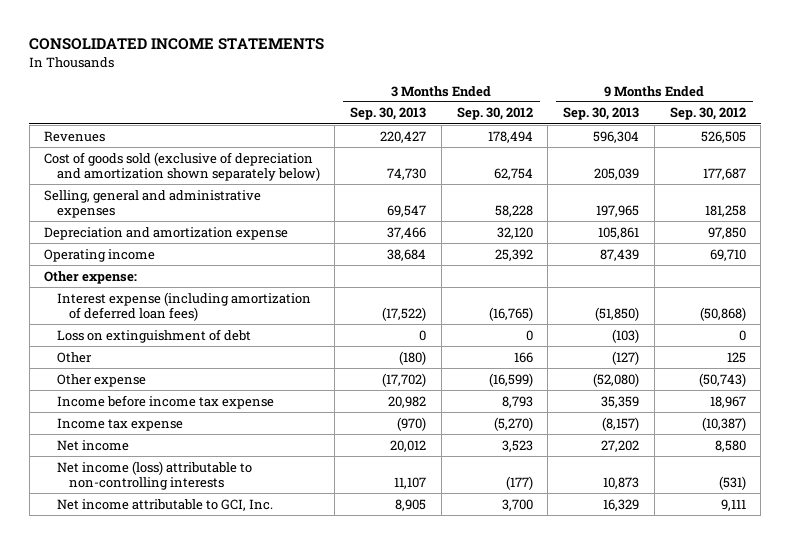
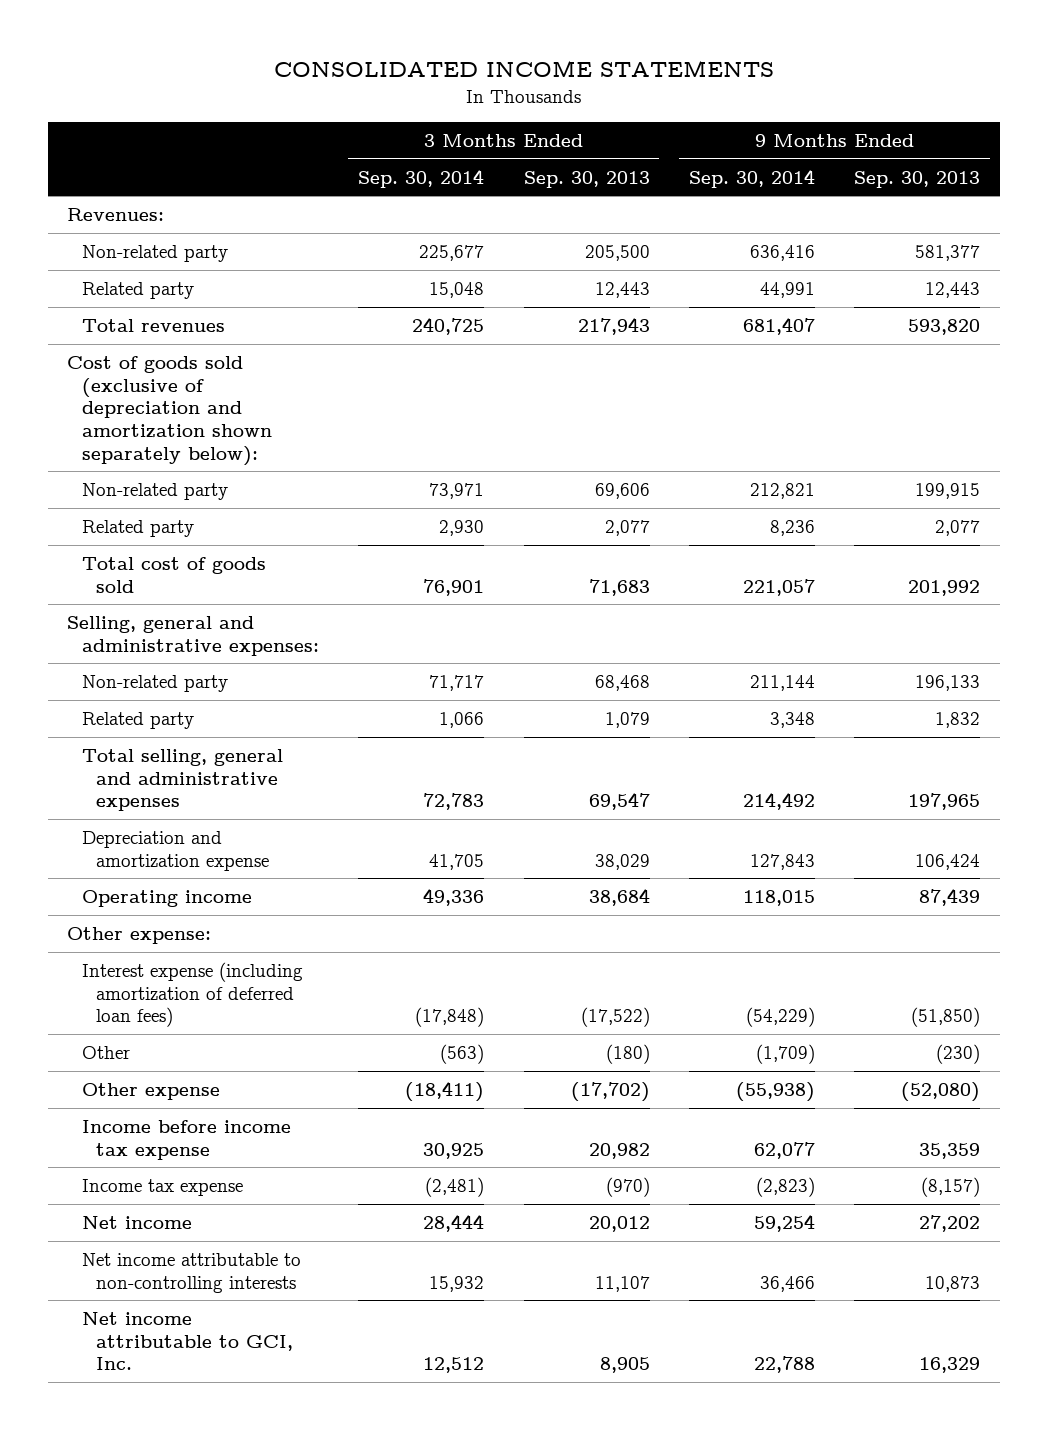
[456,107,533,121] Sep. 30, 2012 -> none
[669,107,746,121] Sep. 30, 2012 -> none
none -> [358,168,485,188] Sep. 30, 2014
none -> [688,168,815,188] Sep. 30, 2014
none -> [67,207,165,221] Revenues:
none -> [81,244,228,262] Non-related party
none -> [81,281,194,299] Related party
[44,130,106,142] Revenues -> [81,318,225,332] Total revenues
[380,130,427,143] 220,427 -> [577,316,650,335] 217,943
[593,130,640,143] 596,304 -> [908,318,981,335] 593,820
none -> [67,355,272,466] Cost of goods sold (exclusive of depreciation and amortization shown separately below):
none -> [81,482,228,500] Non-related party
none -> [81,519,194,537] Related party
[44,151,320,182] Cost of goods sold (exclusive of depreciation and amortization shown separately below) -> [81,556,266,593] Total cost of goods sold
[387,168,427,181] 74,730 -> [588,578,650,596] 71,683
[594,168,640,181] 205,039 -> [908,579,981,596] 201,992
none -> [67,615,319,656] Selling, general and administrative expenses:
none -> [81,674,228,692] Non-related party
none -> [81,711,194,729] Related party
[44,189,262,219] Selling, general and administrative expenses -> [81,748,283,812] Total selling, general and administrative expenses
[387,226,427,239] 37,466 -> [594,853,650,870] 38,029
[598,226,640,239] 105,861 -> [915,853,981,870] 106,424
[56,328,251,343] Loss on extinguishment of debt -> none
[612,350,640,365] (127) -> [936,1043,981,1064] (230)
[56,460,252,491] Net income (loss) attributable to non-controlling interests -> [81,1252,301,1293] Net income attributable to non-controlling interests

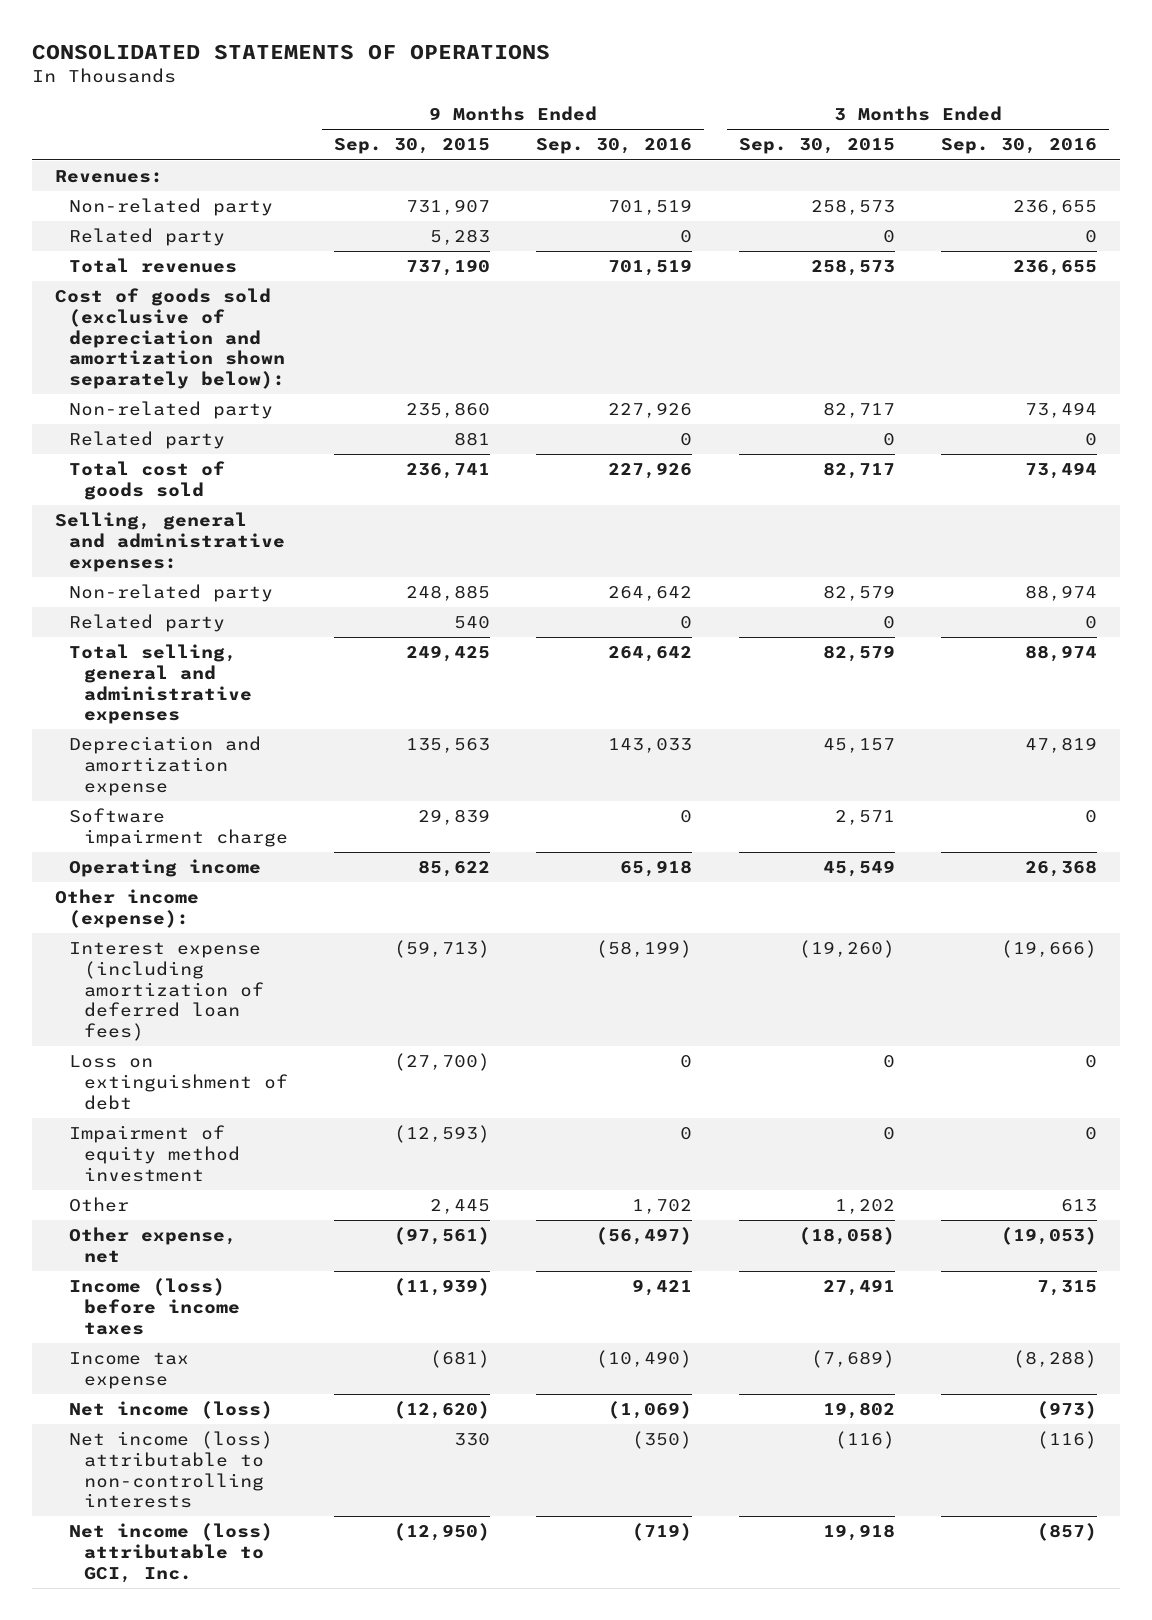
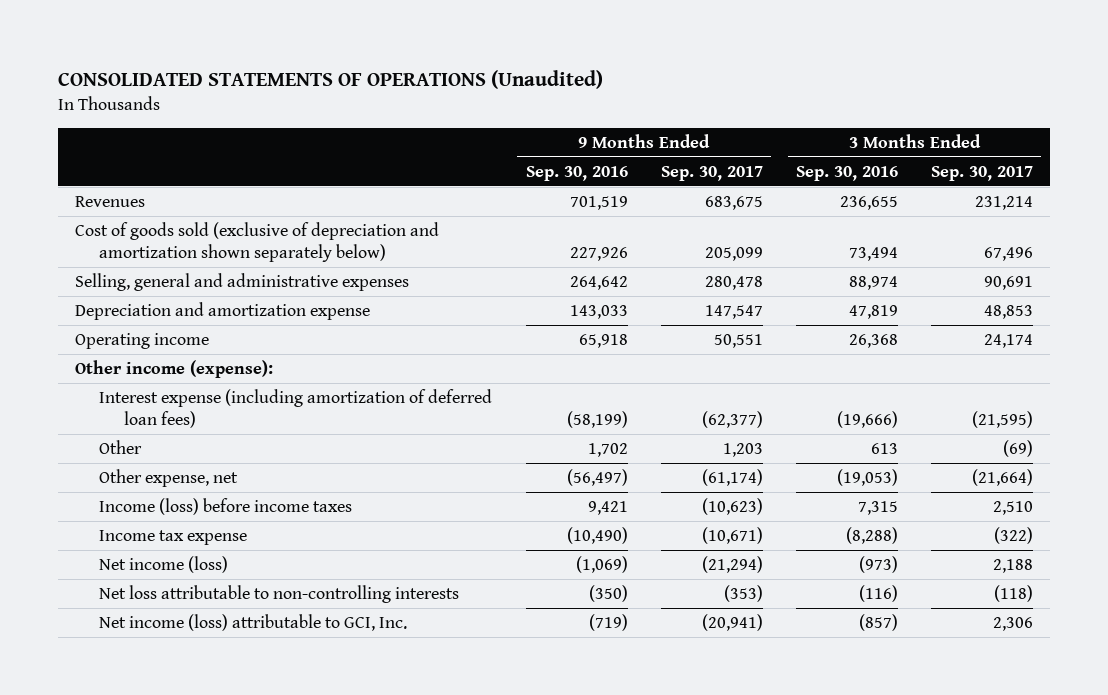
[31,43,550,60] CONSOLIDATED STATEMENTS OF OPERATIONS -> [58,70,604,90] CONSOLIDATED STATEMENTS OF OPERATIONS (Unaudited)
[333,138,490,155] Sep. 30, 2015 -> none
[738,138,895,155] Sep. 30, 2015 -> none
none -> [660,165,763,181] Sep. 30, 2017
none -> [931,165,1034,181] Sep. 30, 2017
[54,170,163,184] Revenues: -> none
[69,198,274,217] Non-related party -> none
[69,228,226,247] Related party -> none
[54,288,286,390] Cost of goods sold (exclusive of depreciation and amortization shown separately below): -> none
[69,401,274,420] Non-related party -> none
[69,431,226,450] Related party -> none
[54,512,286,572] Selling, general and administrative expenses: -> none
[69,584,274,603] Non-related party -> none
[69,614,226,633] Related party -> none
[69,258,238,274] Total revenues -> [74,195,145,207] Revenues
[69,461,226,500] Total cost of goods sold -> [74,221,439,263] Cost of goods sold (exclusive of depreciation and amortization shown separately below)
[69,644,252,725] Total selling, general and administrative expenses -> [74,272,409,291] Selling, general and administrative expenses
[69,808,288,847] Software impairment charge -> none
[69,1055,288,1110] Loss on extinguishment of debt -> none
[69,1125,240,1182] Impairment of equity method investment -> none
[69,1431,274,1509] Net income (loss) attributable to non-controlling interests -> [99,584,460,603] Net loss attributable to non-controlling interests

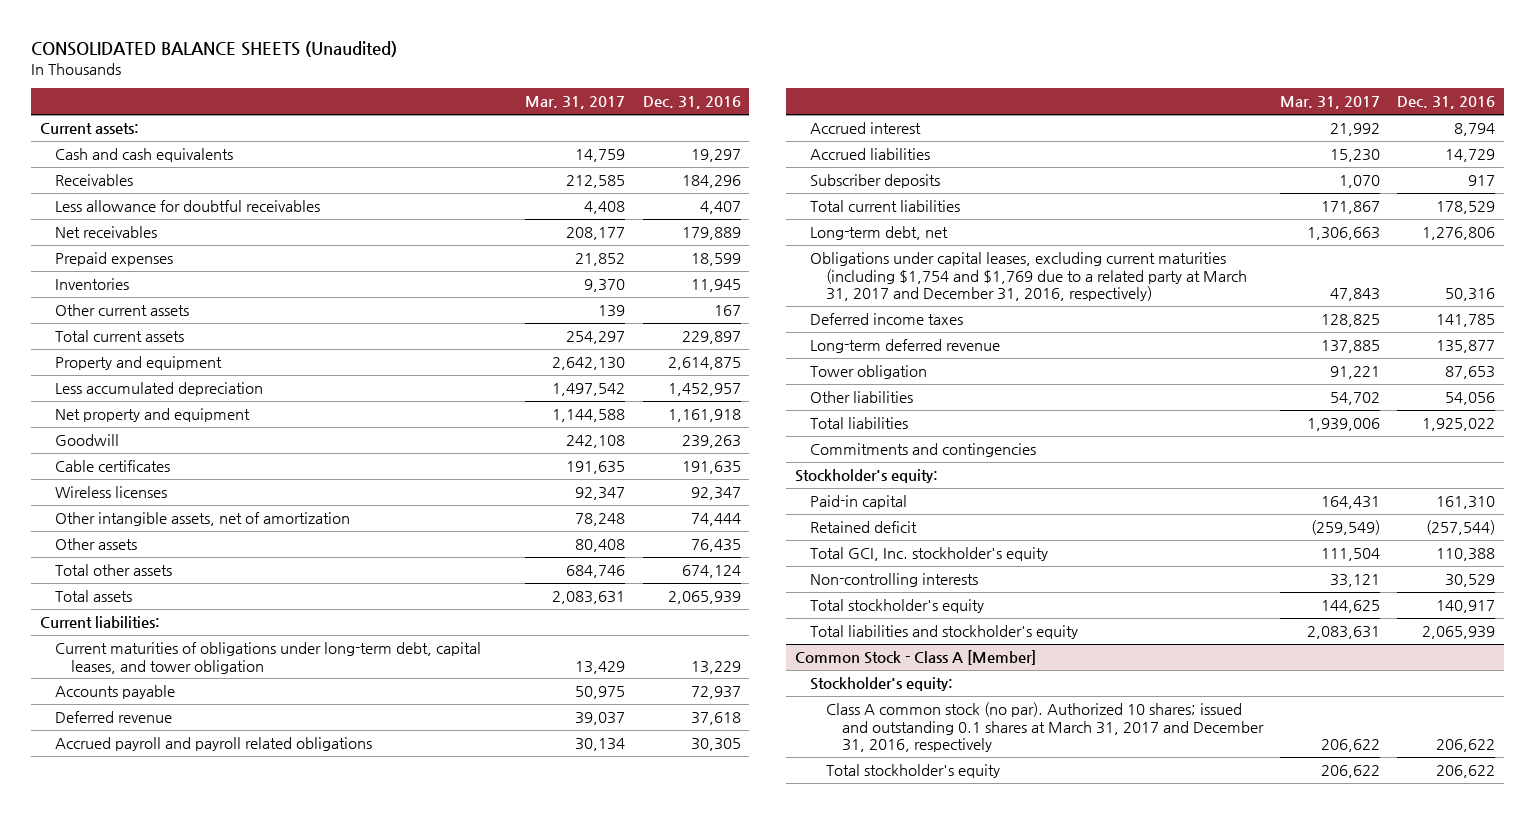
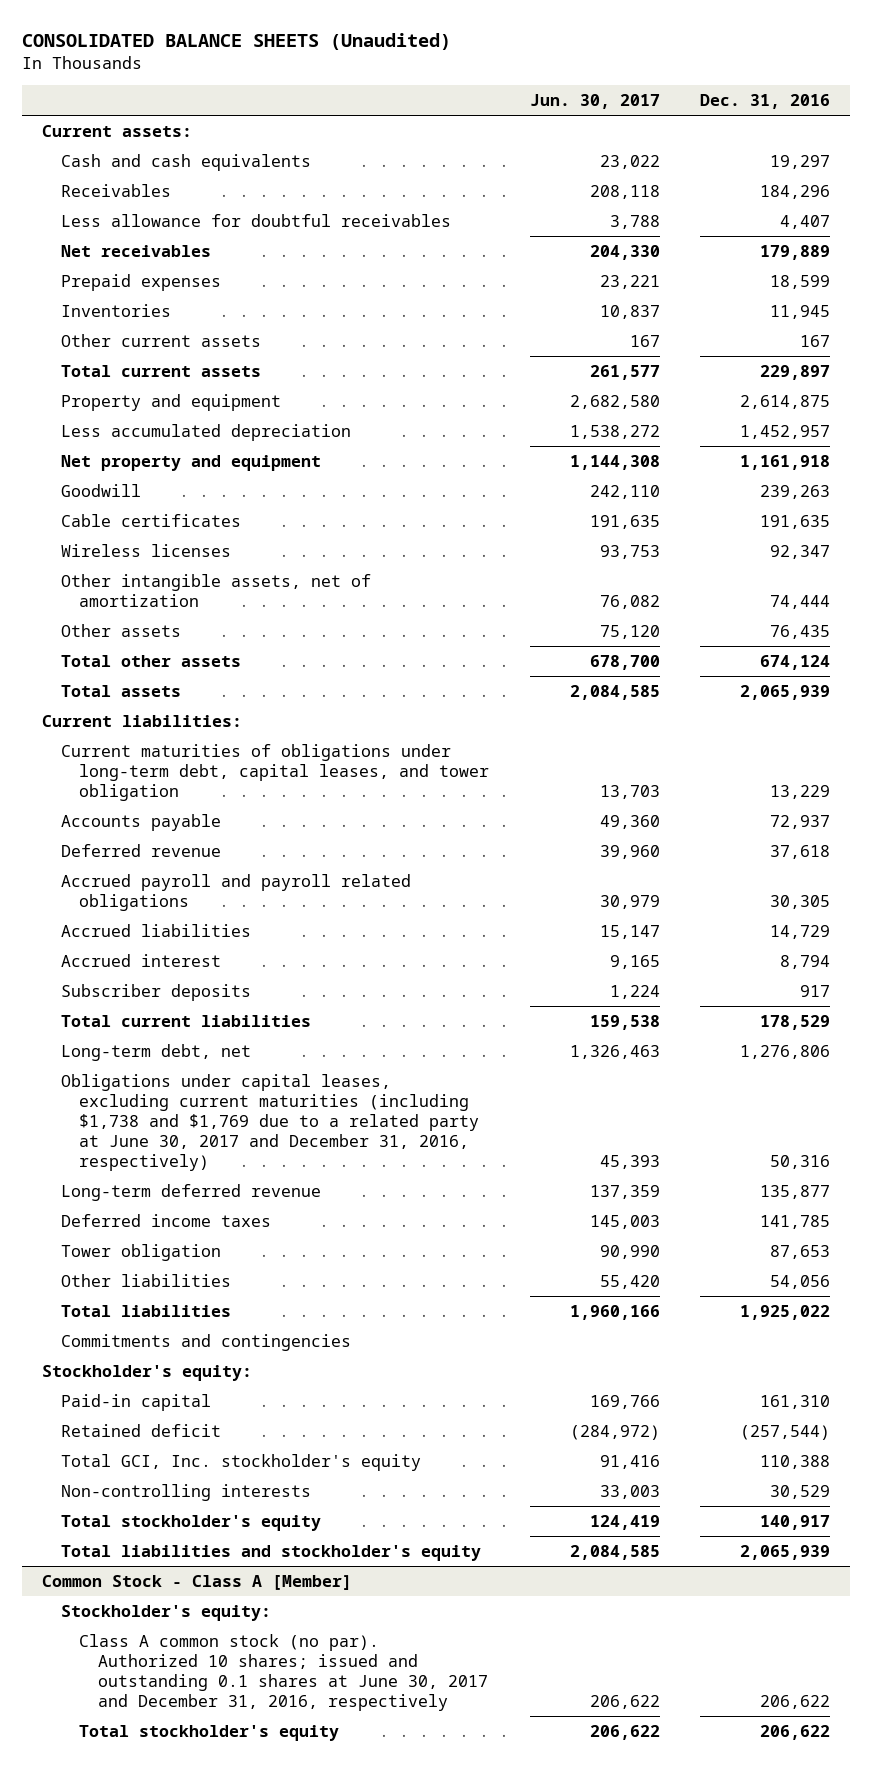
[525,96,626,110] Mar. 31, 2017 -> none
none -> [529,94,660,110] Jun. 30, 2017
[810,121,922,134] Accrued interest -> [60,953,221,967] Accrued interest
[810,251,1247,302] Obligations under capital leases, excluding current maturities (including $1,754 and $1,769 due to a related party at March 31, 2017 and December 31, 2016, respectively) -> [60,1073,480,1171] Obligations under capital leases, excluding current maturities (including $1,738 and $1,769 due to a related party at June 30, 2017 and December 31, 2016, respectively)
[810,312,964,325] Deferred income taxes -> [60,1213,271,1227] Deferred income taxes
[825,701,1264,753] Class A common stock (no par). Authorized 10 shares; issued and outstanding 0.1 shares at March 31, 2017 and December 31, 2016, respectively -> [79,1633,488,1711] Class A common stock (no par). Authorized 10 shares; issued and outstanding 0.1 shares at June 30, 2017 and December 31, 2016, respectively

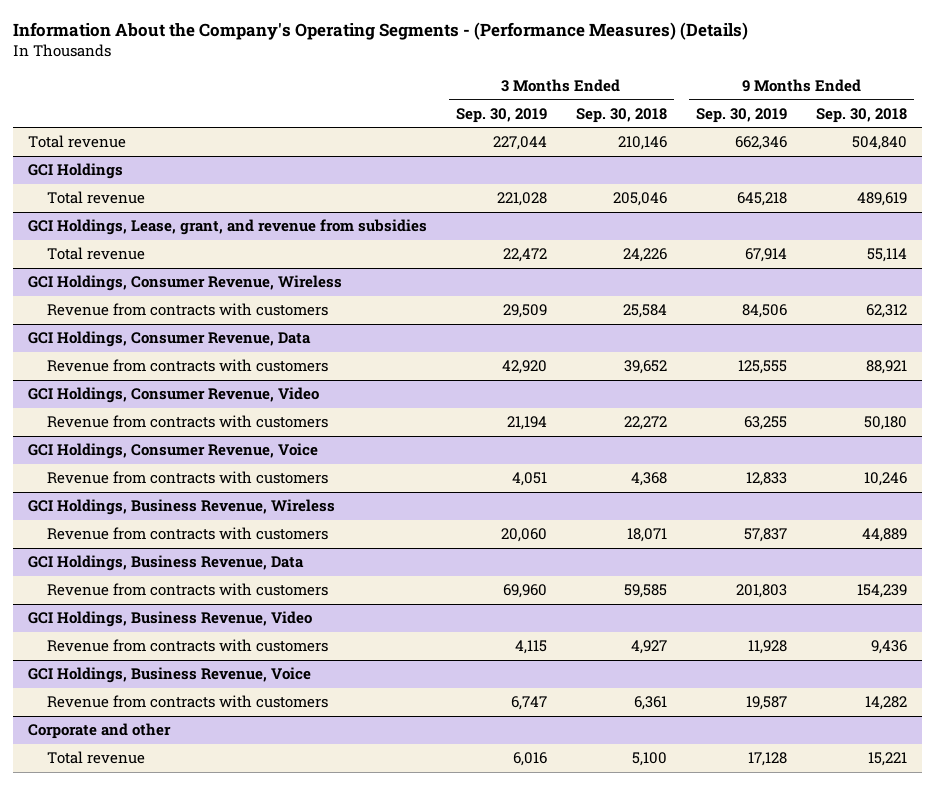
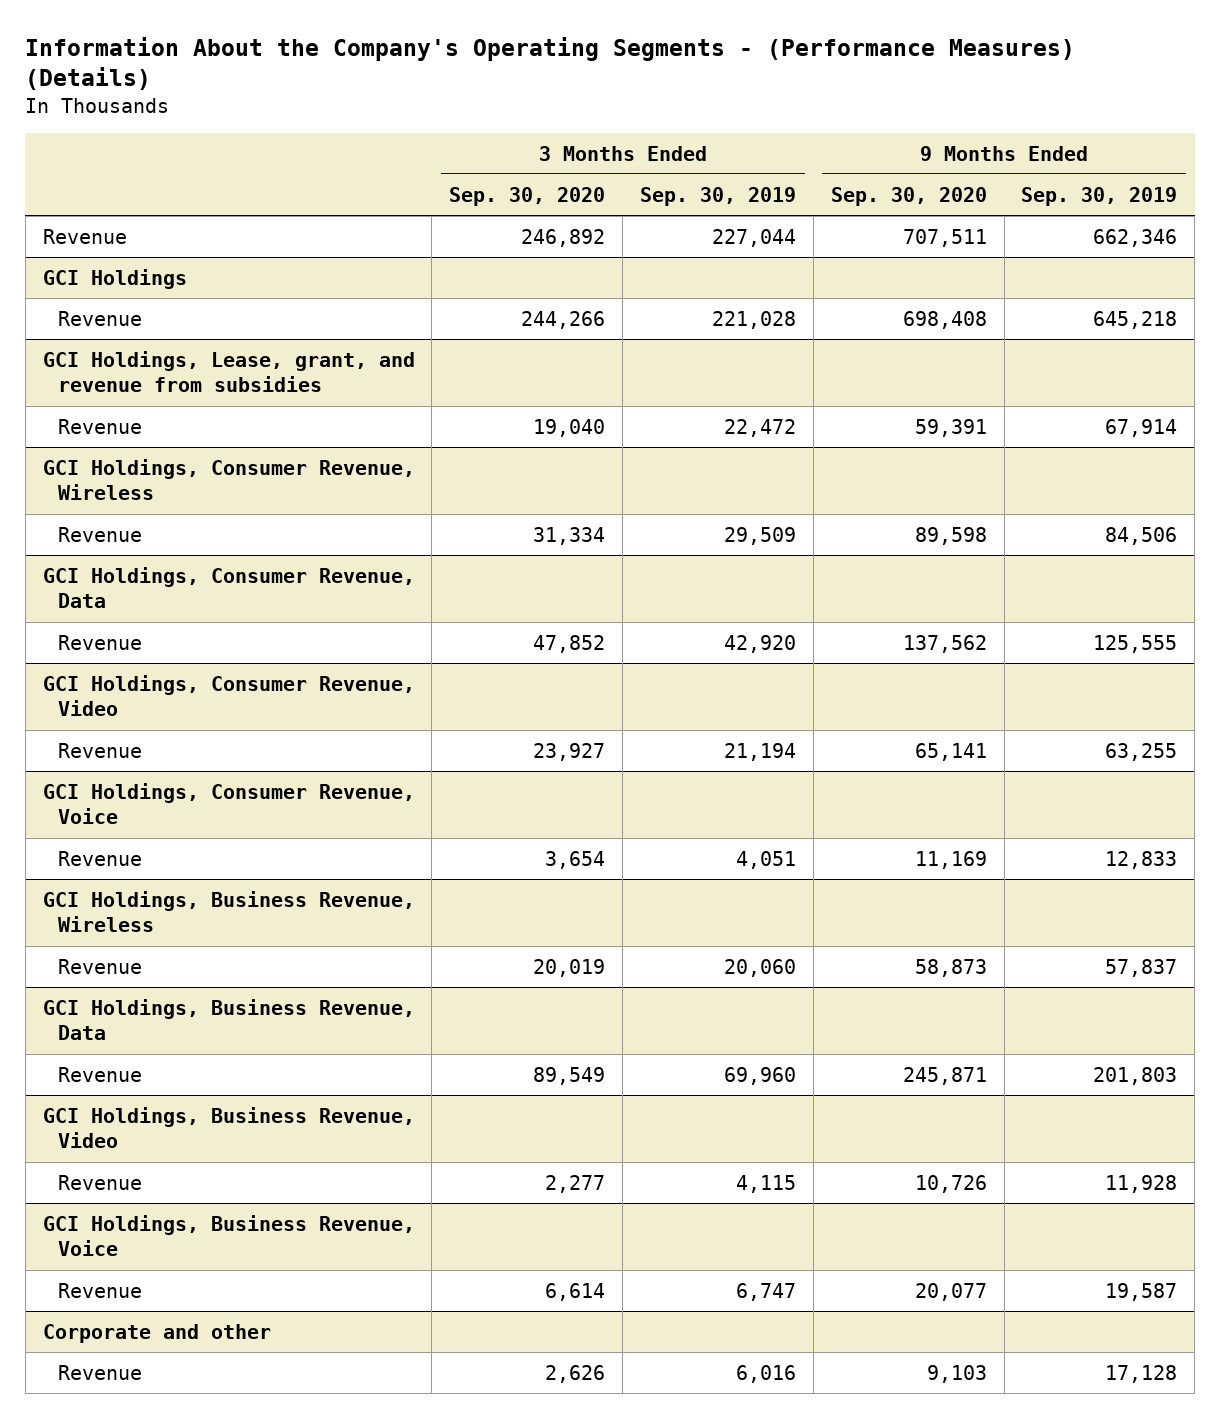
[575,107,667,123] Sep. 30, 2018 -> none
[816,107,908,123] Sep. 30, 2018 -> none
none -> [449,186,606,206] Sep. 30, 2020
none -> [830,186,987,206] Sep. 30, 2020
[27,135,126,149] Total revenue -> [42,228,127,244] Revenue
[46,191,145,205] Total revenue -> [58,310,143,326] Revenue
[46,247,145,261] Total revenue -> [58,418,143,434] Revenue
[46,303,328,317] Revenue from contracts with customers -> [58,526,143,542] Revenue
[46,359,328,373] Revenue from contracts with customers -> [58,634,143,650] Revenue
[46,415,328,429] Revenue from contracts with customers -> [58,742,143,758] Revenue
[46,471,328,485] Revenue from contracts with customers -> [58,850,143,866] Revenue
[46,527,328,541] Revenue from contracts with customers -> [58,958,143,974] Revenue
[46,583,328,597] Revenue from contracts with customers -> [58,1066,143,1082] Revenue
[46,639,328,653] Revenue from contracts with customers -> [58,1174,143,1190] Revenue
[46,695,328,709] Revenue from contracts with customers -> [58,1282,143,1298] Revenue
[46,751,145,765] Total revenue -> [58,1364,143,1380] Revenue

